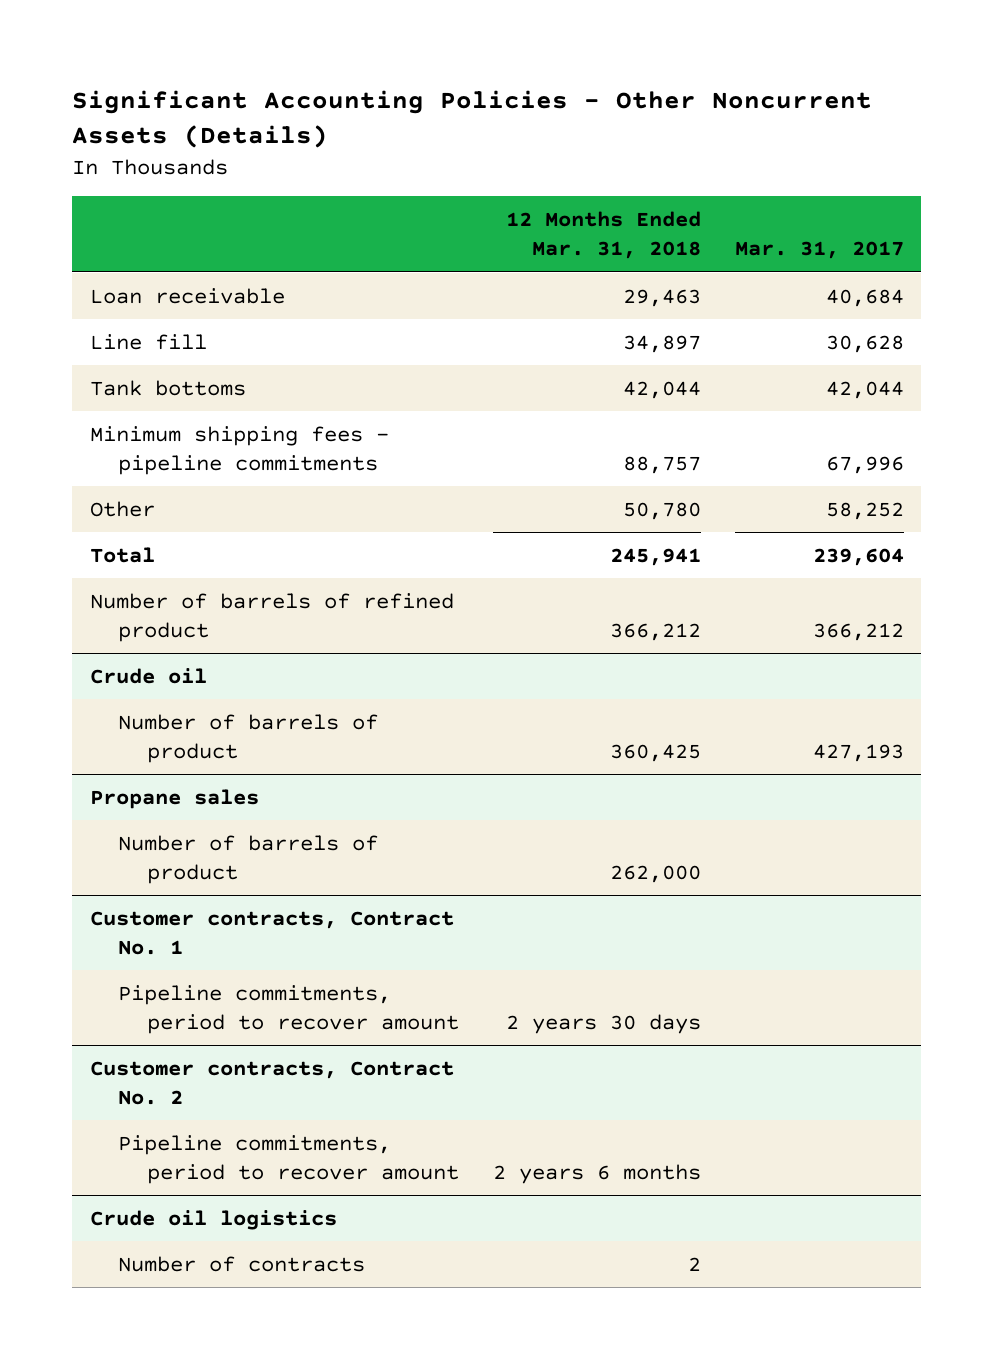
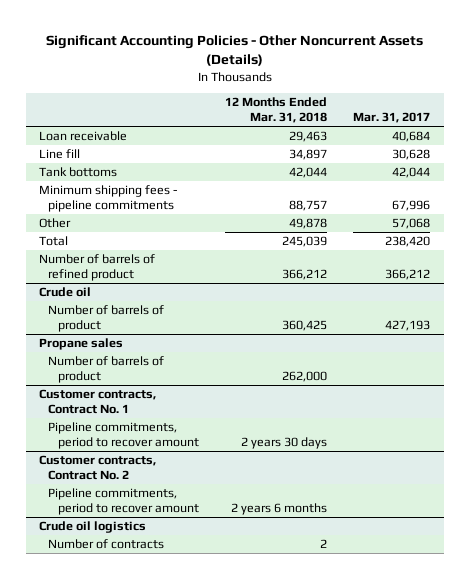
[623,501,702,520] 50,780 -> [289,218,328,230] 49,878
[826,501,905,520] 58,252 -> [392,218,431,230] 57,068
[610,547,702,566] 245,941 -> [282,236,328,248] 245,039
[813,547,905,566] 239,604 -> [385,236,431,248] 238,420

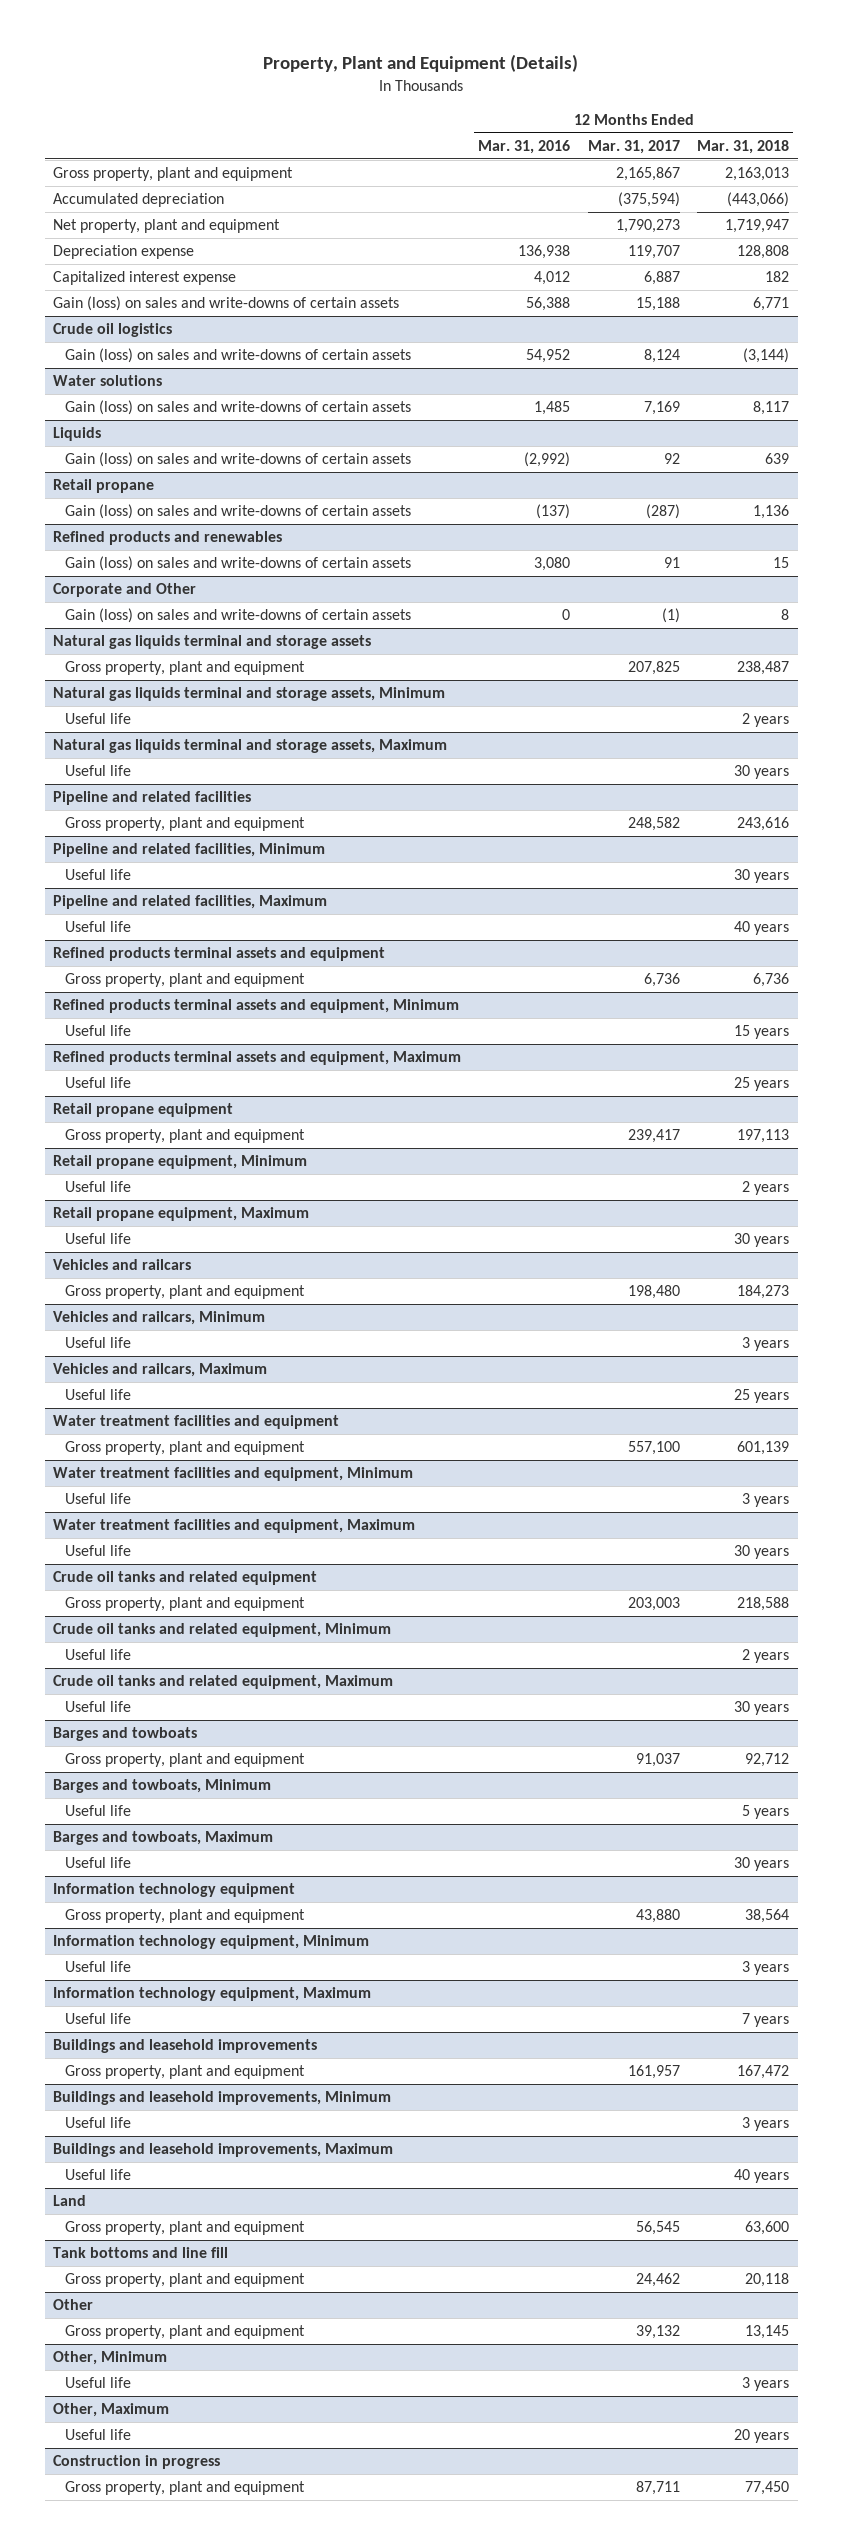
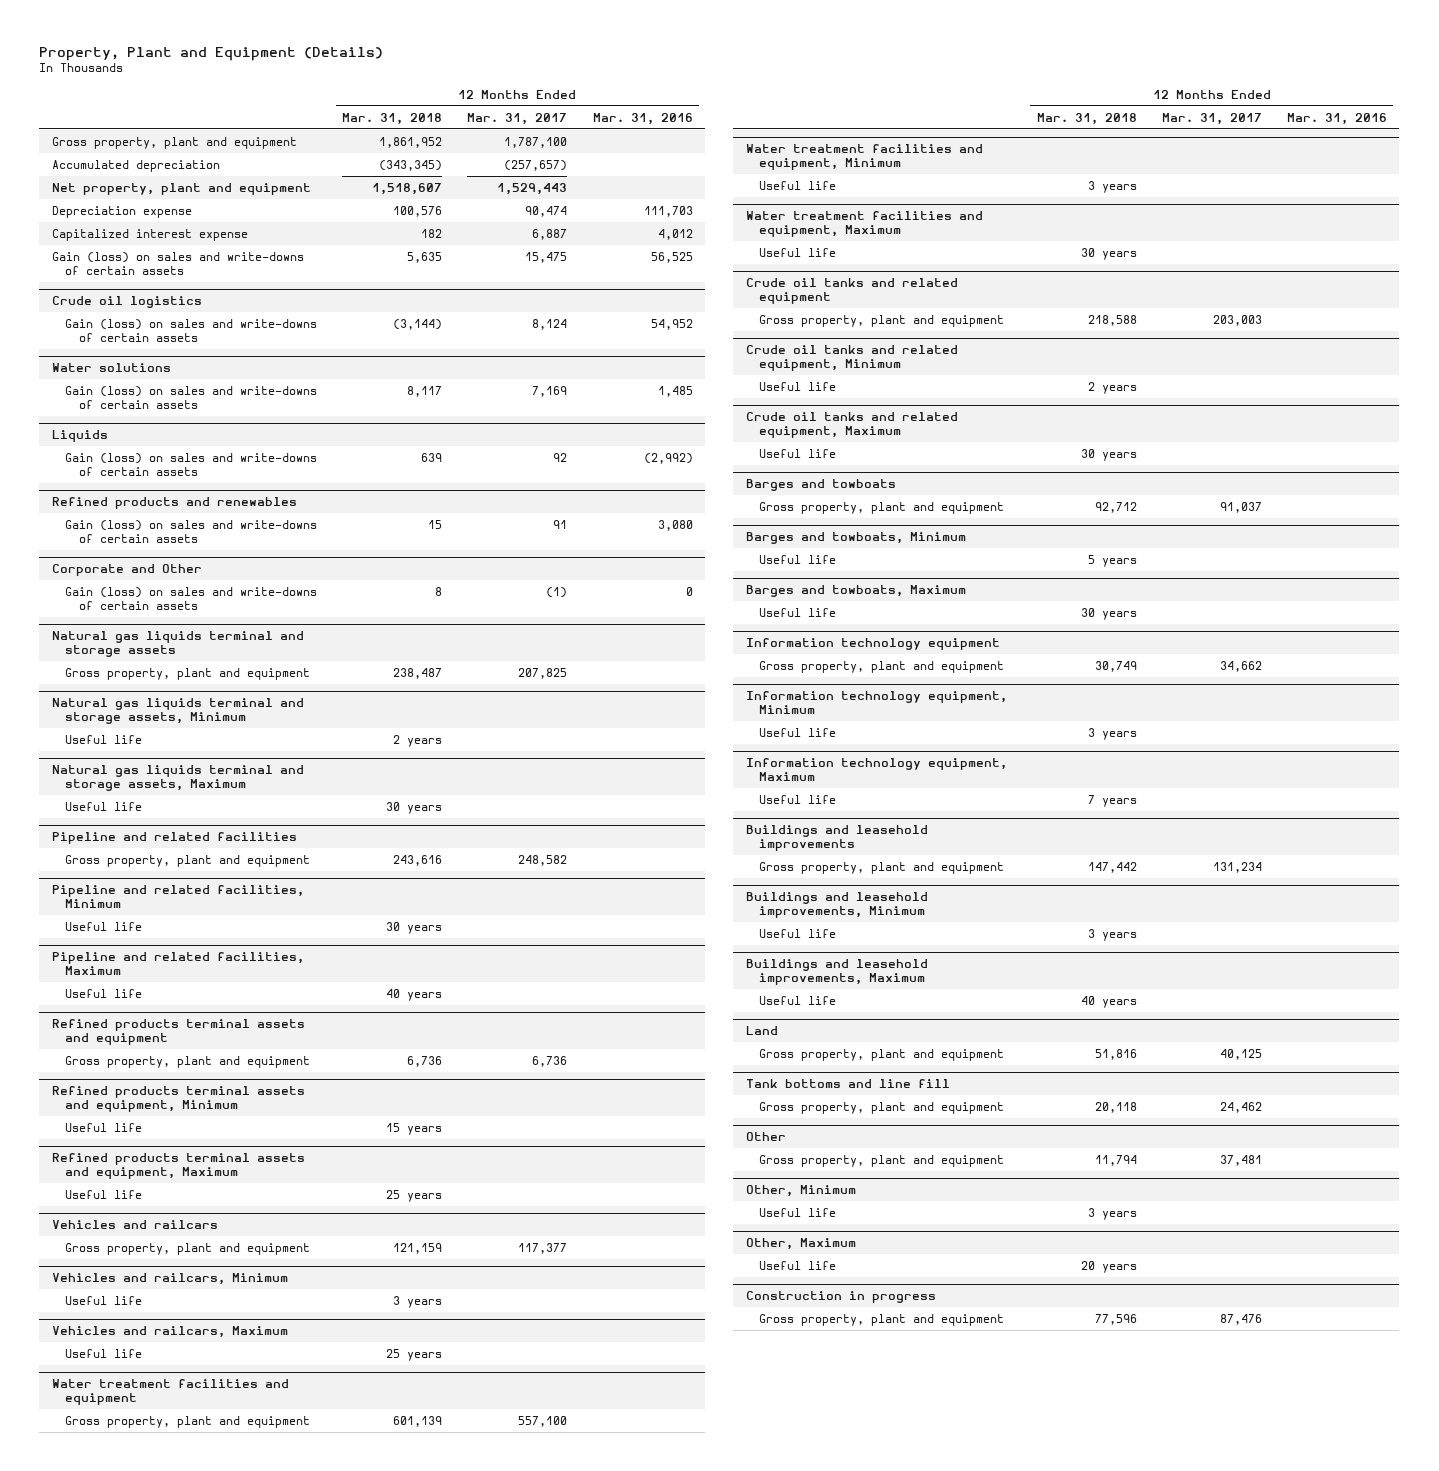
[615,167,680,182] 2,165,867 -> [504,136,568,148] 1,787,100
[725,167,790,182] 2,163,013 -> [379,136,443,148] 1,861,952
[617,192,680,208] (375,594) -> [504,159,568,171] (257,657)
[727,192,790,208] (443,066) -> [379,159,443,171] (343,345)
[615,219,680,234] 1,790,273 -> [497,182,568,195] 1,529,443
[725,219,790,234] 1,719,947 -> [372,182,443,195] 1,518,607
[518,245,571,260] 136,938 -> [643,205,693,217] 111,703
[627,245,680,260] 119,707 -> [525,205,568,217] 90,474
[737,245,790,260] 128,808 -> [393,205,443,217] 100,576
[526,297,571,312] 56,388 -> [650,251,693,263] 56,525
[635,297,680,312] 15,188 -> [525,251,568,263] 15,475
[753,297,790,312] 6,771 -> [407,251,443,263] 5,635
[53,479,155,494] Retail propane -> none
[64,504,411,520] Gain (loss) on sales and write-downs of certain assets -> none
[53,1103,234,1118] Retail propane equipment -> none
[64,1129,305,1144] Gross property, plant and equipment -> none
[53,1155,308,1170] Retail propane equipment, Minimum -> none
[64,1181,131,1193] Useful life -> none
[53,1207,310,1222] Retail propane equipment, Maximum -> none
[64,1233,131,1245] Useful life -> none
[627,1285,680,1300] 198,480 -> [518,1242,568,1254] 117,377
[737,1285,790,1300] 184,273 -> [393,1242,443,1254] 121,159
[635,1909,680,1924] 43,880 -> [1219,660,1262,672] 34,662
[745,1909,790,1924] 38,564 -> [1094,660,1137,672] 30,749
[627,2065,680,2080] 161,957 -> [1212,861,1262,873] 131,234
[737,2065,790,2080] 167,472 -> [1087,861,1137,873] 147,442
[635,2221,680,2236] 56,545 -> [1219,1048,1262,1060] 40,125
[745,2221,790,2236] 63,600 -> [1094,1048,1137,1060] 51,816
[635,2325,680,2340] 39,132 -> [1219,1154,1262,1166] 37,481
[745,2325,790,2340] 13,145 -> [1094,1154,1137,1166] 11,794
[635,2481,680,2496] 87,711 -> [1219,1313,1262,1325] 87,476
[745,2481,790,2496] 77,450 -> [1094,1313,1137,1325] 77,596

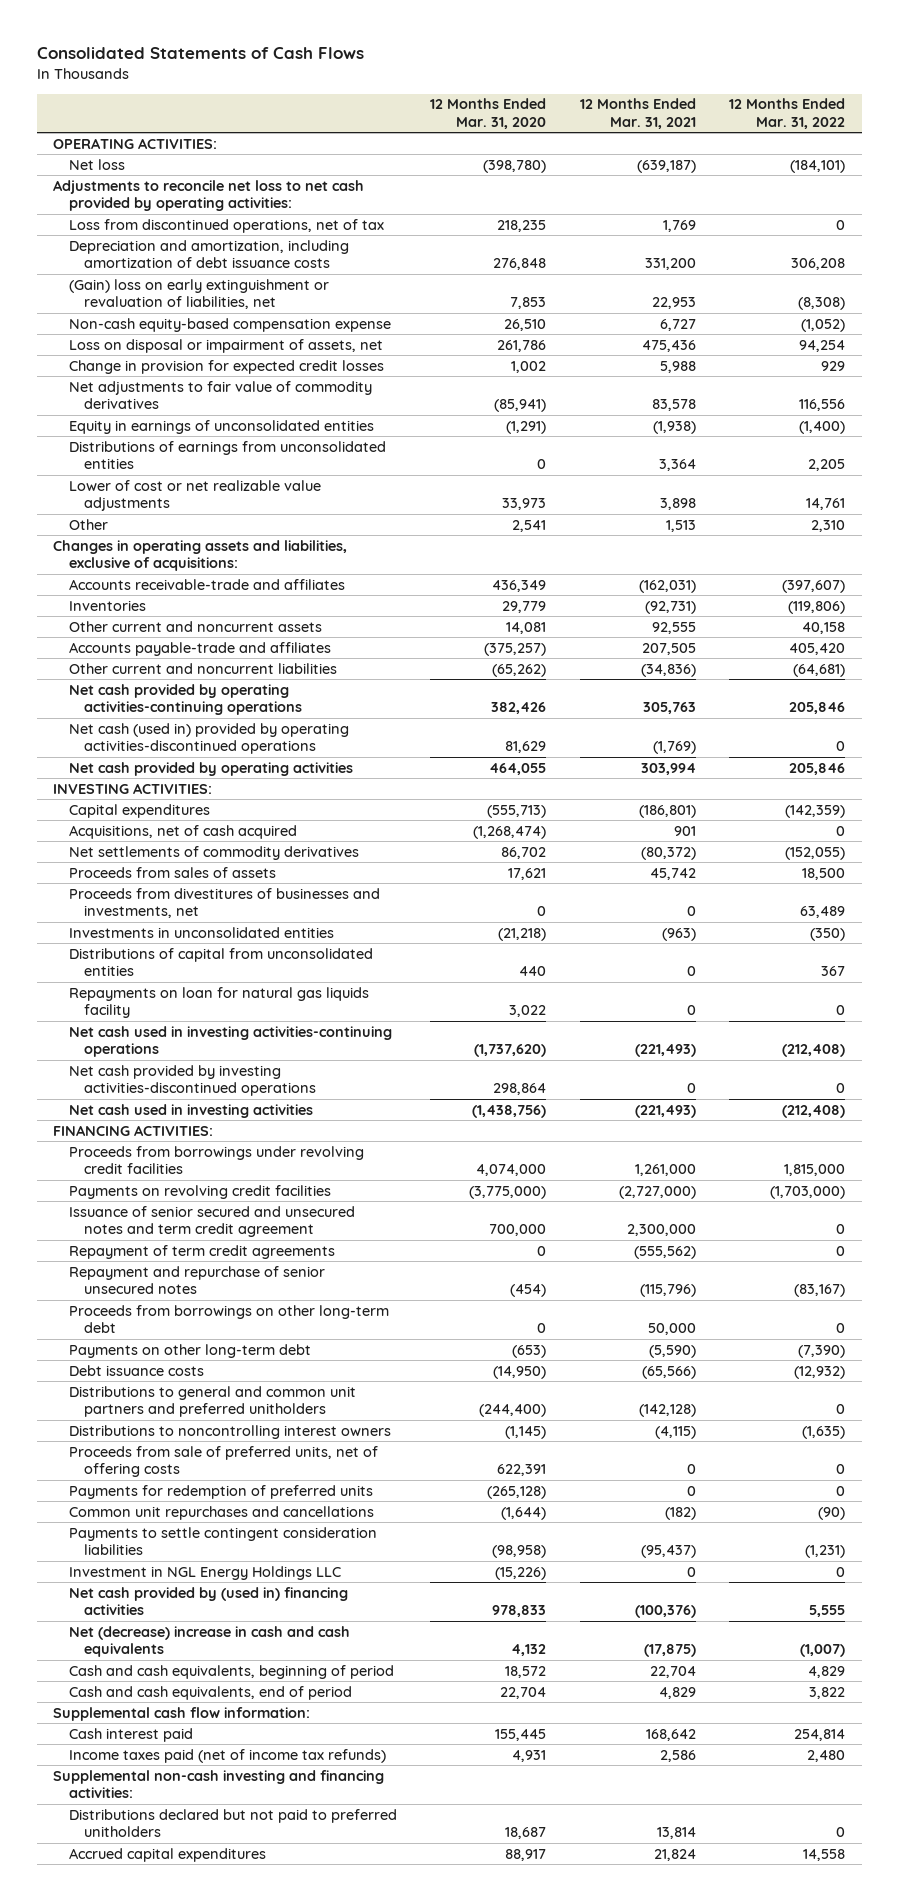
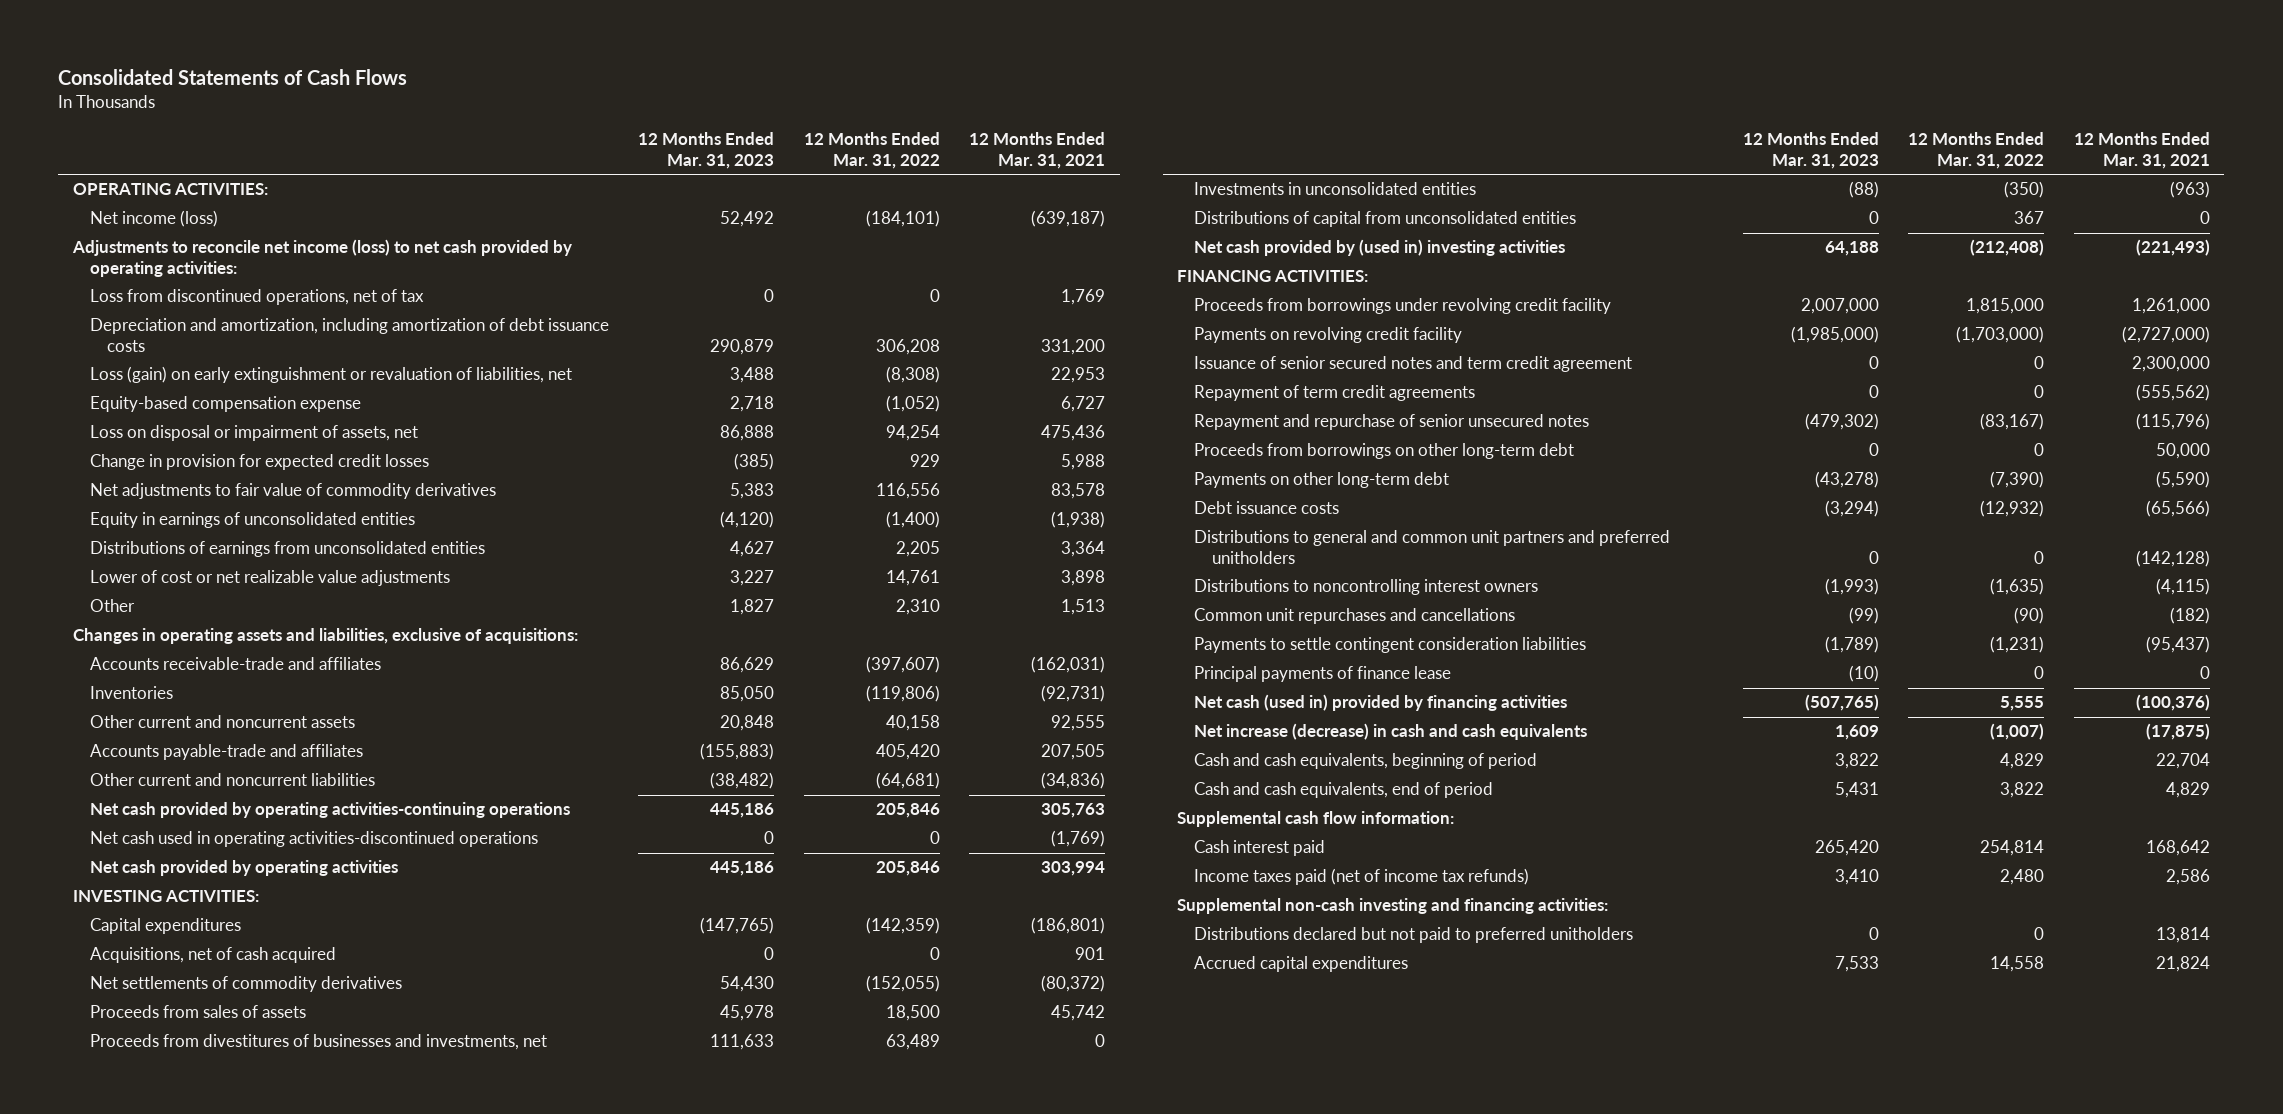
[430,98,547,129] 12 Months Ended Mar. 31, 2020 -> none
none -> [638,132,775,169] 12 Months Ended Mar. 31, 2023
[68,158,125,170] Net loss -> [90,210,219,228] Net income (loss)
[53,179,365,212] Adjustments to reconcile net loss to net cash provided by operating activities: -> [71,239,572,277] Adjustments to reconcile net income (loss) to net cash provided by operating activities:
[68,278,329,310] (Gain) loss on early extinguishment or revaluation of liabilities, net -> [90,366,573,384] Loss (gain) on early extinguishment or revaluation of liabilities, net
[68,317,391,332] Non-cash equity-based compensation expense -> [90,396,362,413] Equity-based compensation expense
[68,722,349,755] Net cash (used in) provided by operating activities-discontinued operations -> [90,831,539,848] Net cash used in operating activities-discontinued operations
[68,986,369,1019] Repayments on loan for natural gas liquids facility -> none
[68,1025,392,1058] Net cash used in investing activities-continuing operations -> none
[68,1064,316,1097] Net cash provided by investing activities-discontinued operations -> none
[68,1103,313,1118] Net cash used in investing activities -> [1194,239,1566,257] Net cash provided by (used in) investing activities
[68,1145,364,1175] Proceeds from borrowings under revolving credit facilities -> [1194,298,1612,315] Proceeds from borrowings under revolving credit facility
[68,1184,331,1199] Payments on revolving credit facilities -> [1194,327,1463,344] Payments on revolving credit facility
[68,1205,355,1238] Issuance of senior secured and unsecured notes and term credit agreement -> [1194,356,1633,373] Issuance of senior secured notes and term credit agreement
[68,1445,378,1478] Proceeds from sale of preferred units, net of offering costs -> none
[68,1484,373,1499] Payments for redemption of preferred units -> none
[68,1565,341,1580] Investment in NGL Energy Holdings LLC -> none
none -> [1194,666,1452,683] Principal payments of finance lease
[68,1586,348,1616] Net cash provided by (used in) financing activities -> [1194,694,1568,712] Net cash (used in) provided by financing activities
[68,1625,350,1658] Net (decrease) increase in cash and cash equivalents -> [1194,723,1588,741] Net increase (decrease) in cash and cash equivalents

